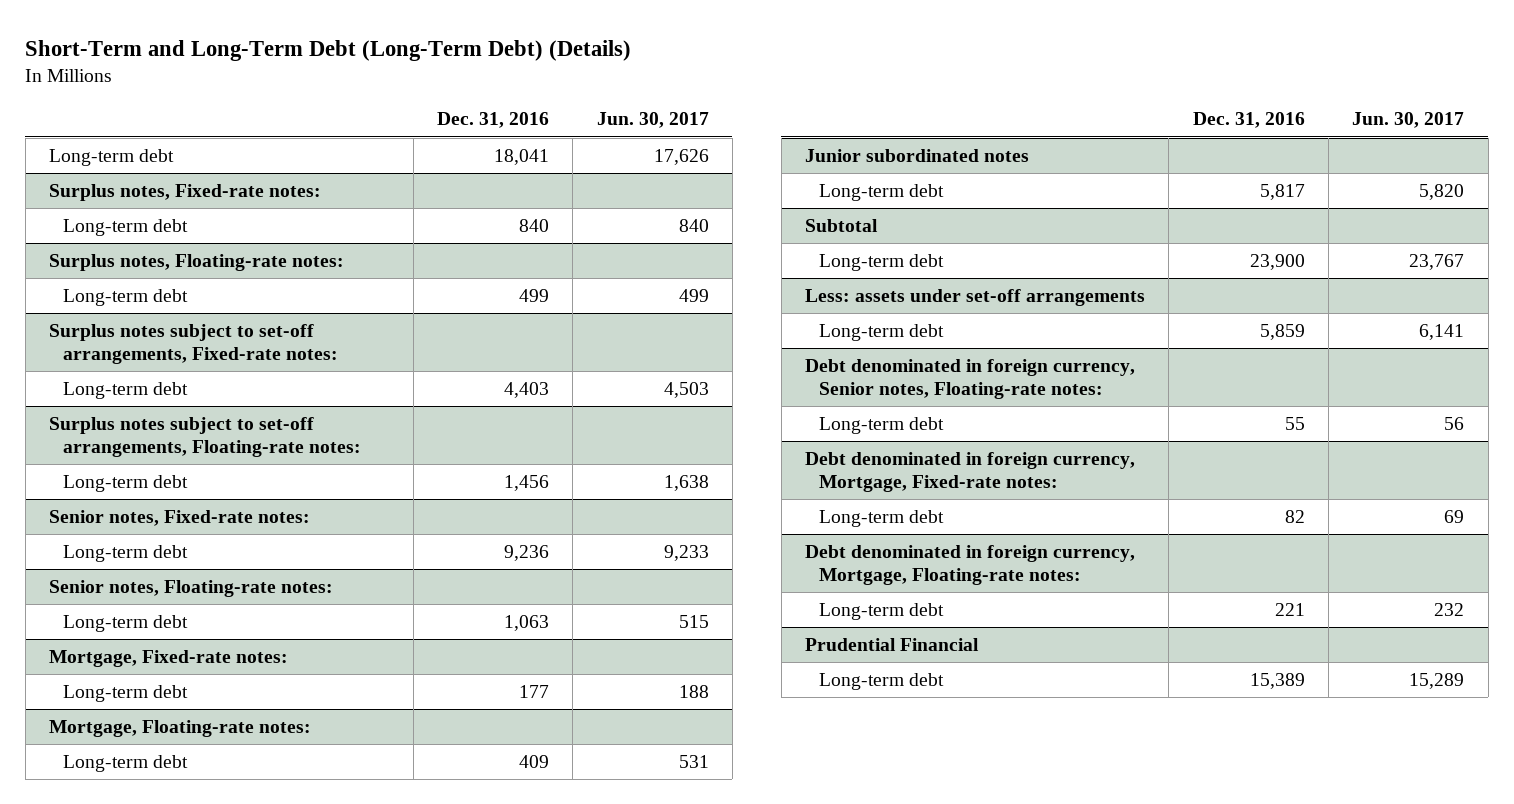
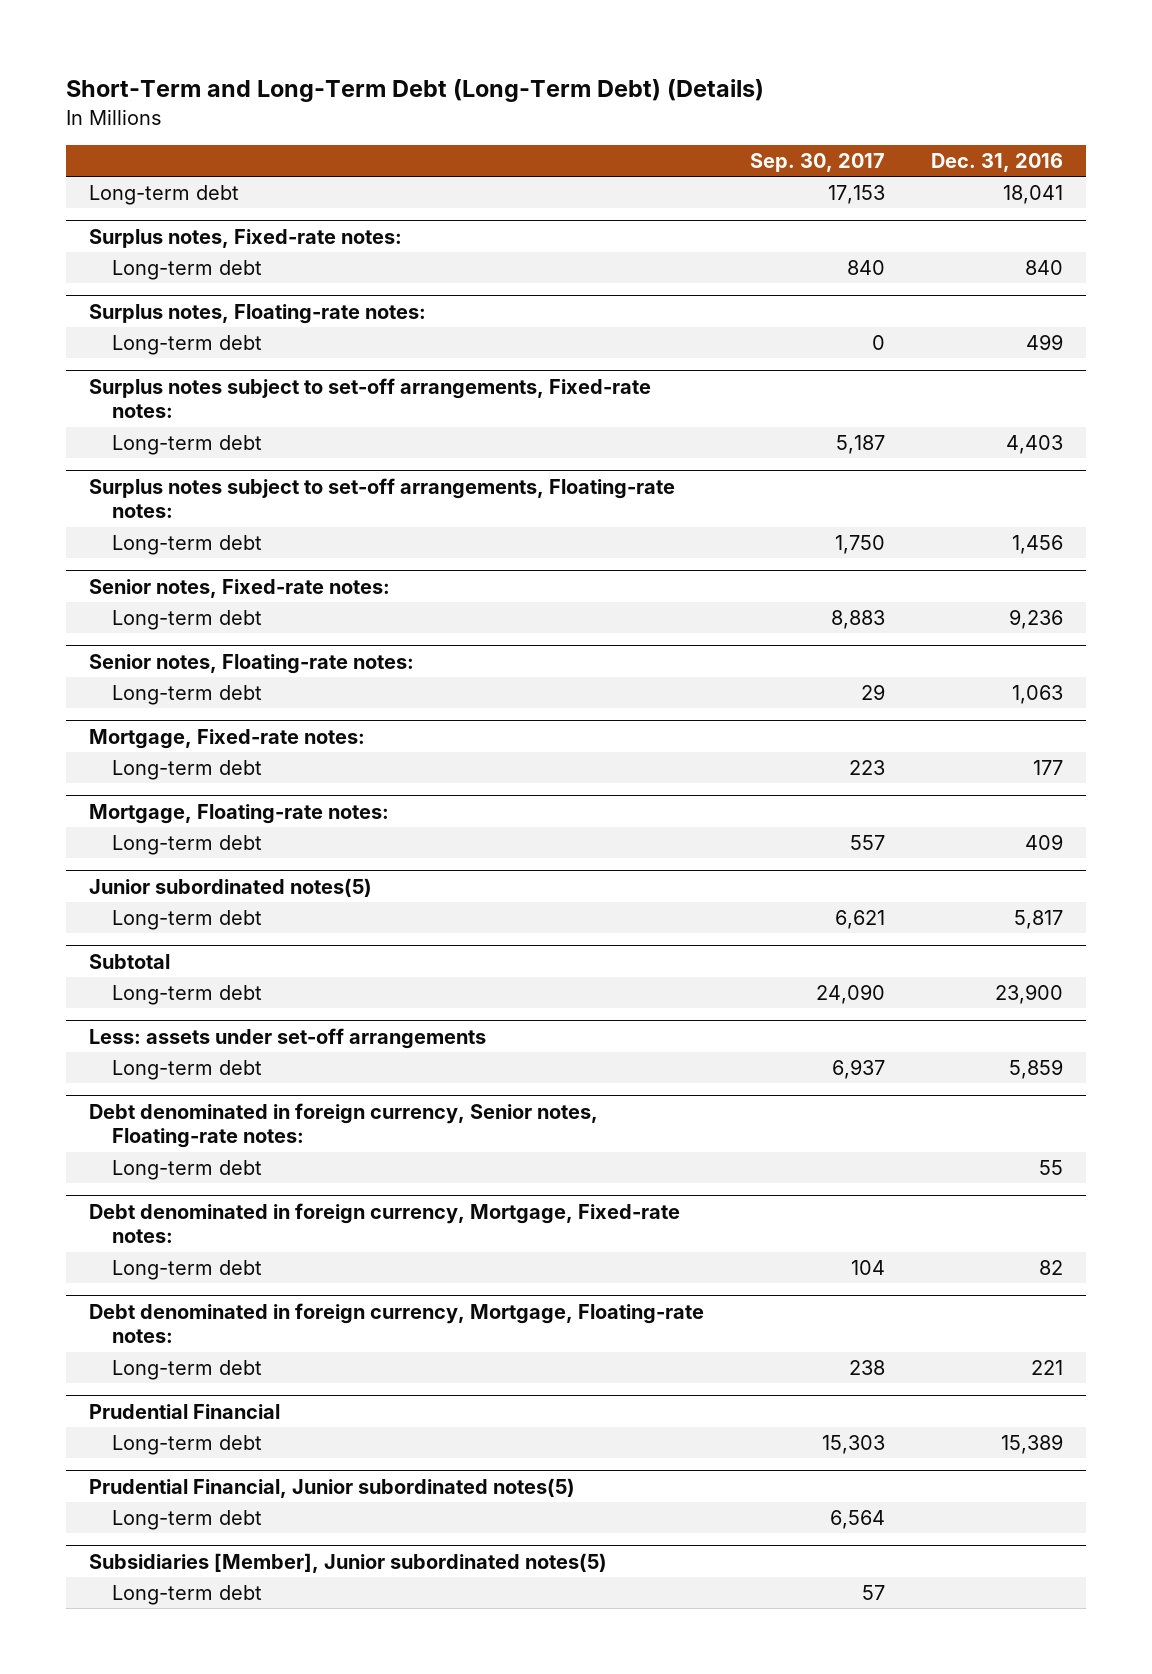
[596,112,709,129] Jun. 30, 2017 -> none
none -> [750,153,886,173] Sep. 30, 2017
[804,148,1029,162] Junior subordinated notes -> [89,877,373,897] Junior subordinated notes(5)
none -> [89,1477,576,1498] Prudential Financial, Junior subordinated notes(5)
none -> [111,1510,262,1531] Long-term debt
none -> [89,1552,608,1573] Subsidiaries [Member], Junior subordinated notes(5)
none -> [111,1585,262,1606] Long-term debt

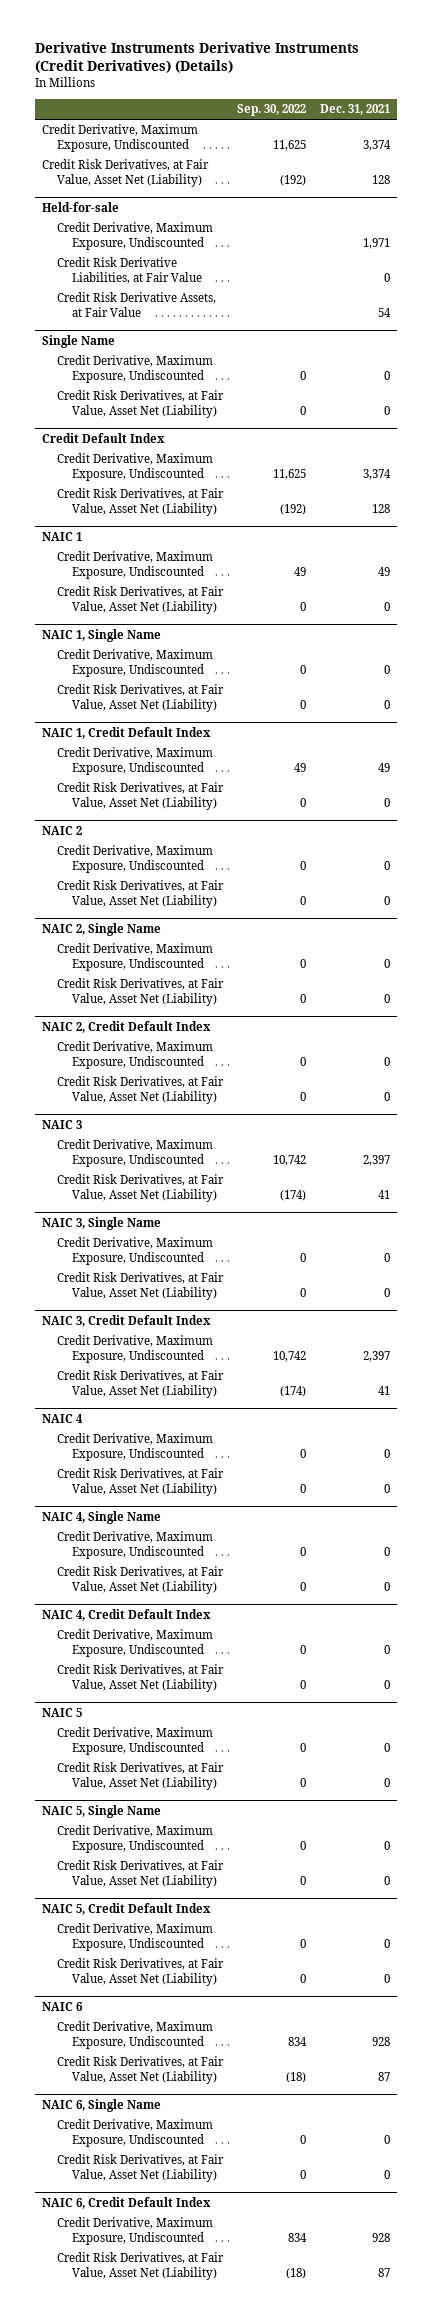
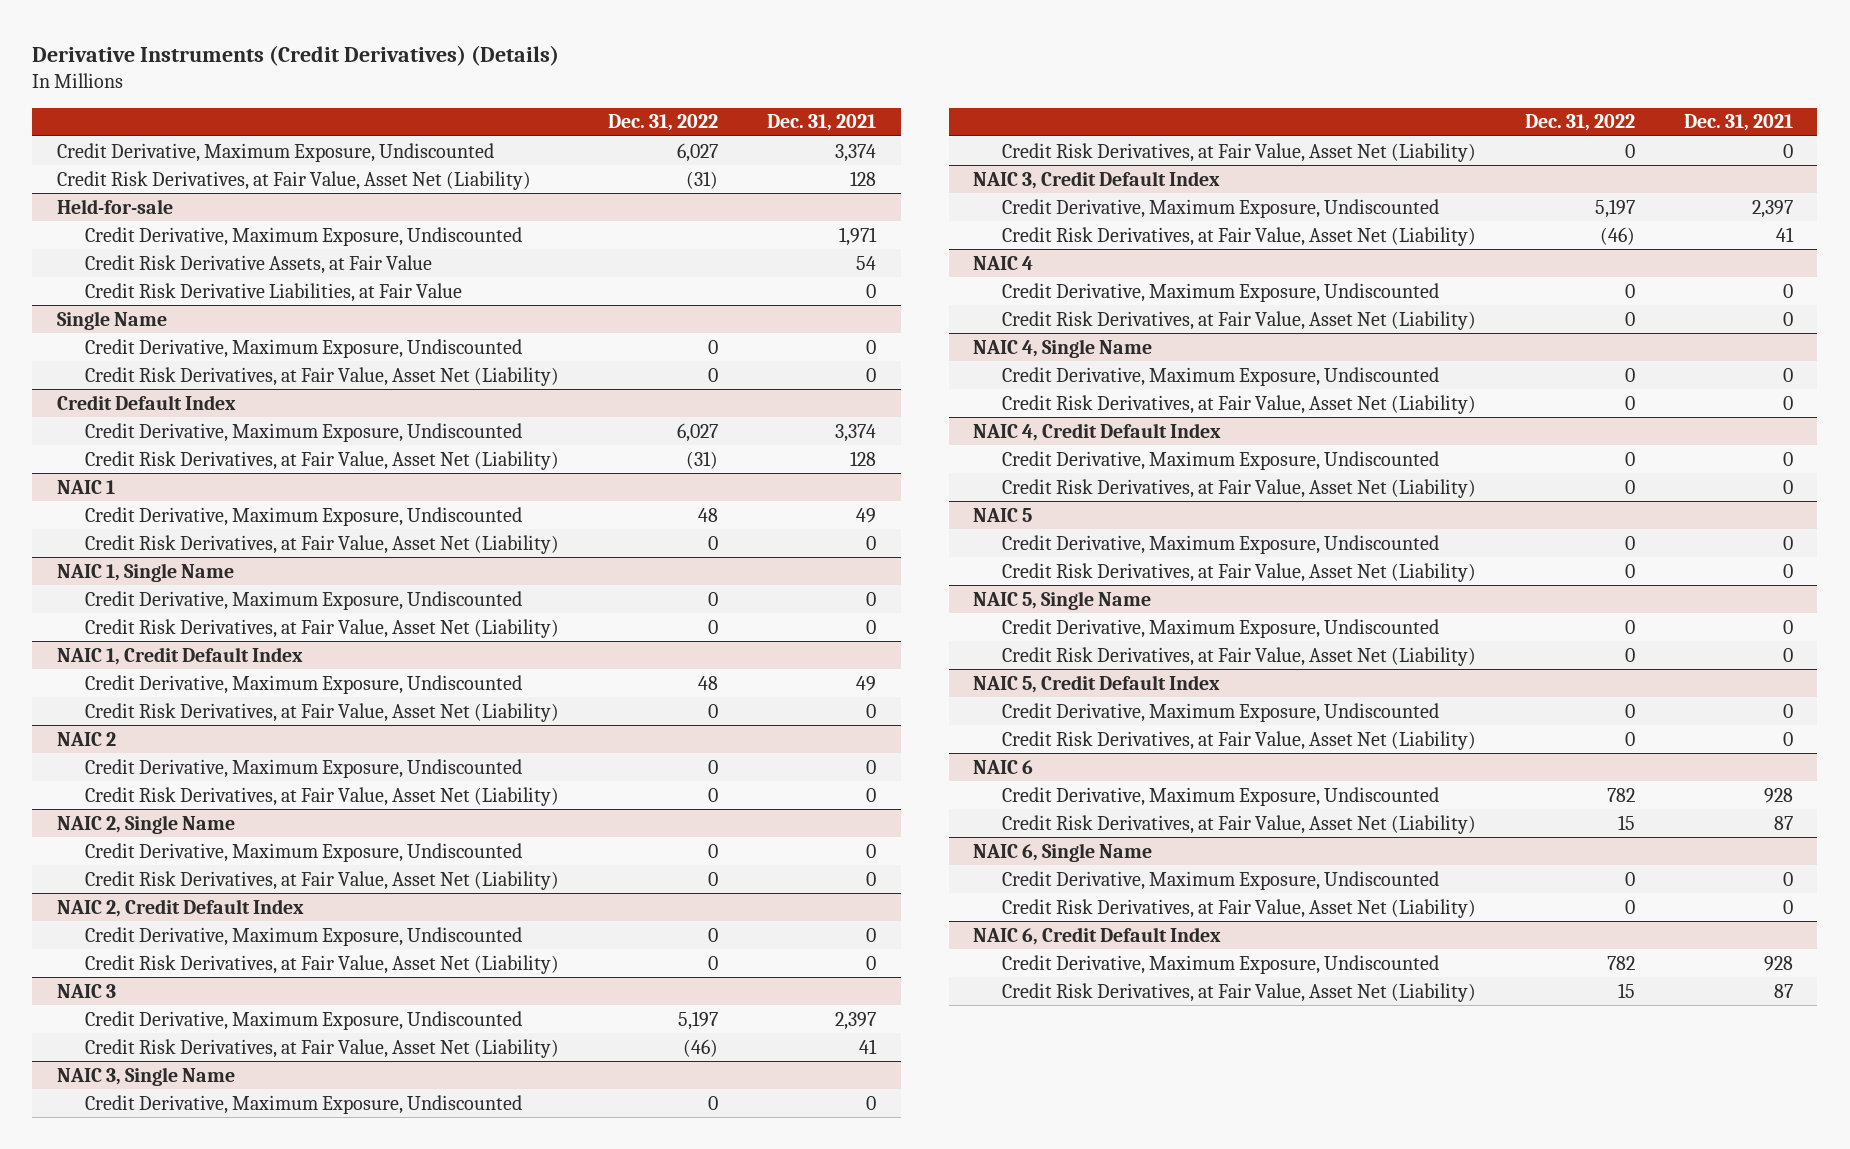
[34,41,359,74] Derivative Instruments Derivative Instruments (Credit Derivatives) (Details) -> [32,45,560,67] Derivative Instruments (Credit Derivatives) (Details)
[236,103,306,116] Sep. 30, 2022 -> none
none -> [608,114,719,132] Dec. 31, 2022
[56,257,202,285] Credit Risk Derivative Liabilities, at Fair Value -> [85,282,463,302] Credit Risk Derivative Liabilities, at Fair Value

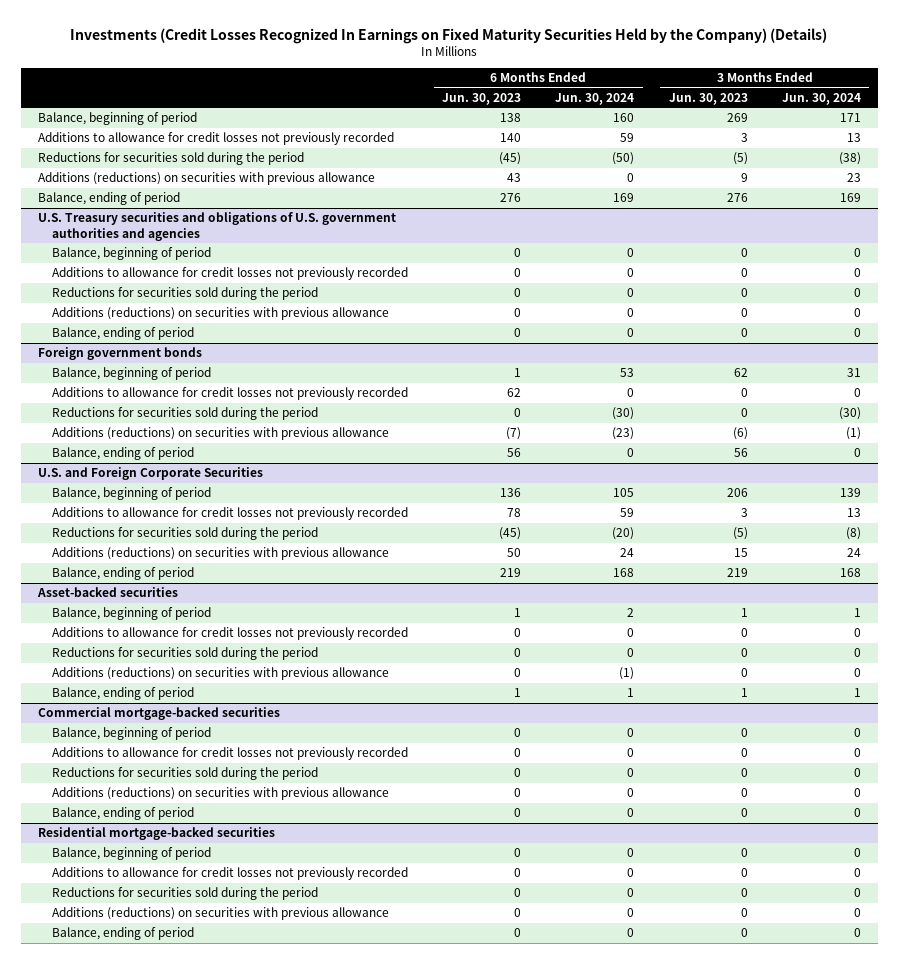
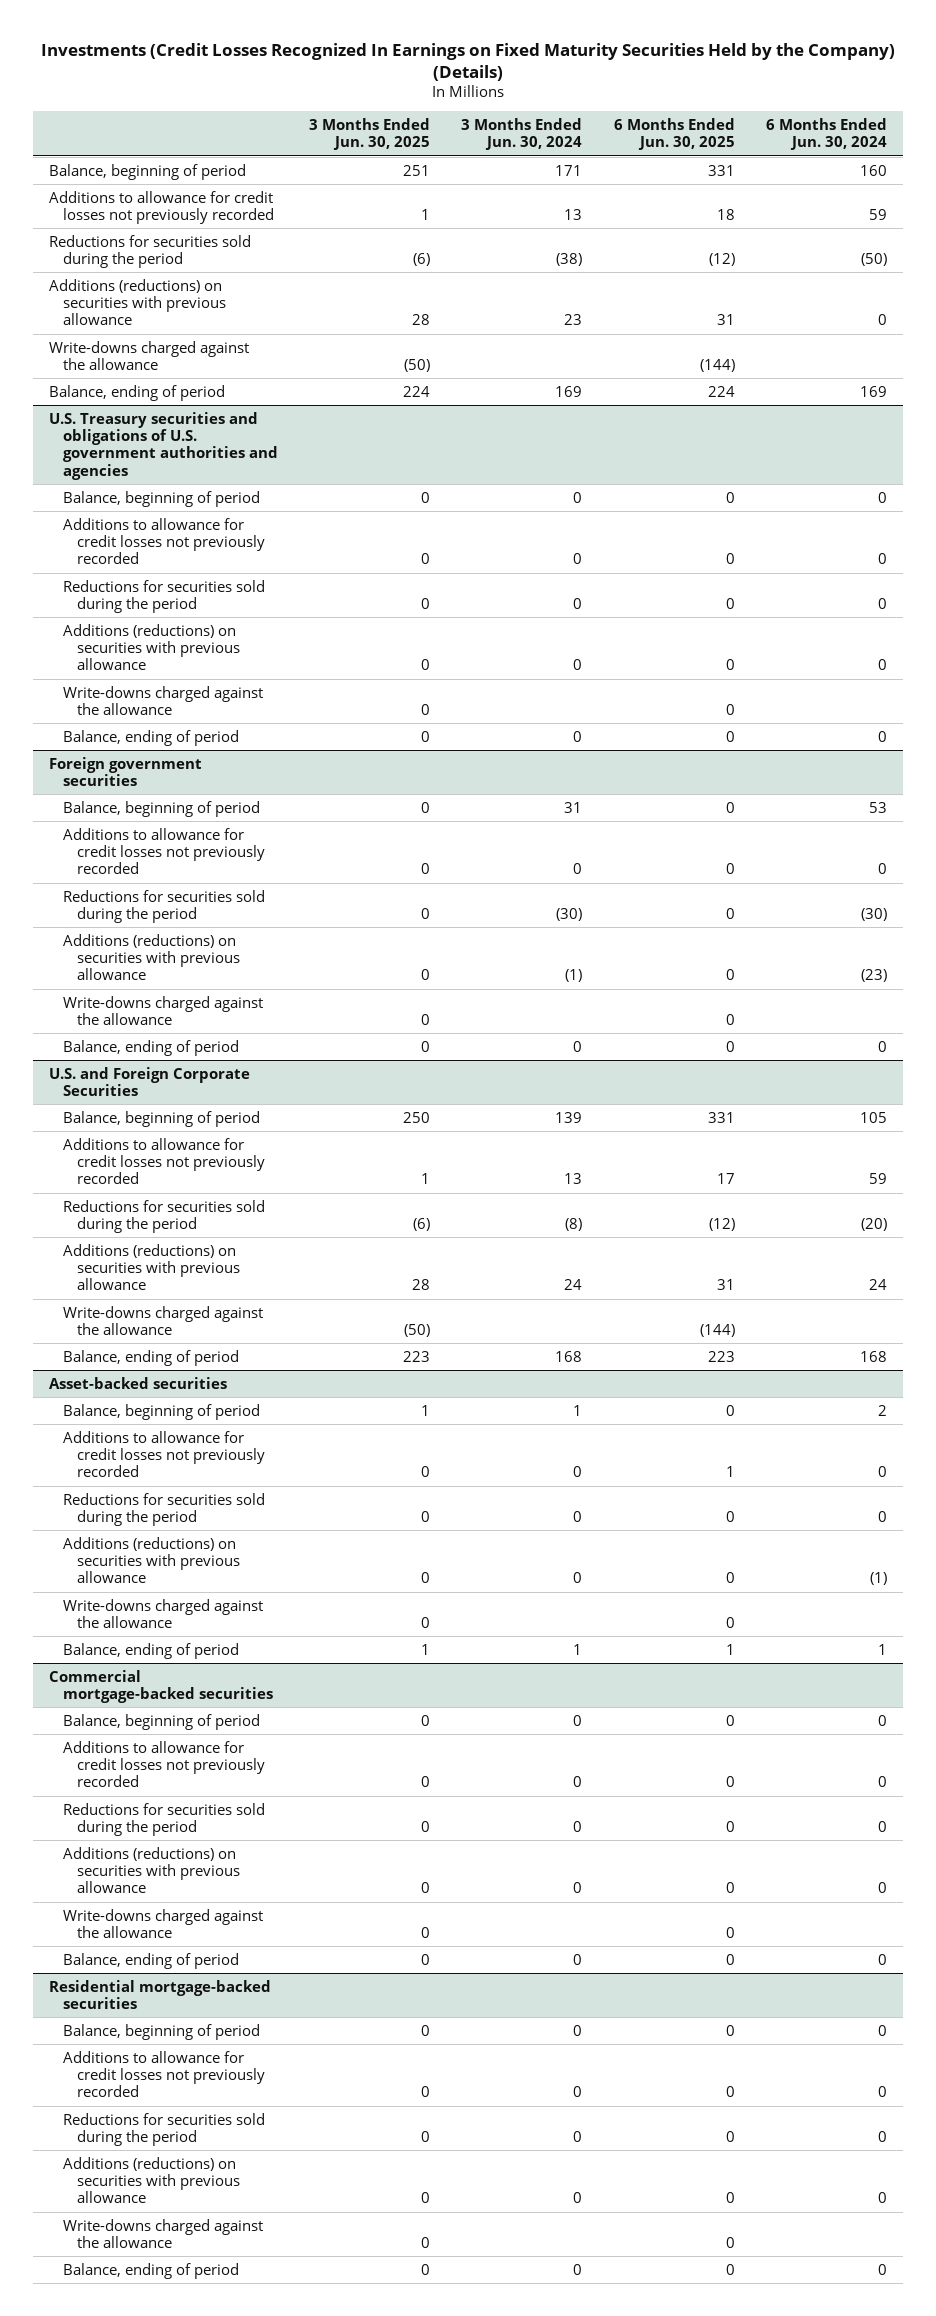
[442,92,522,105] Jun. 30, 2023 -> none
[668,92,748,105] Jun. 30, 2023 -> none
none -> [309,117,431,151] 3 Months Ended Jun. 30, 2025
none -> [613,117,735,151] 6 Months Ended Jun. 30, 2025
none -> [49,340,250,370] Write-downs charged against the allowance
none -> [62,685,263,715] Write-downs charged against the allowance
[38,347,203,361] Foreign government bonds -> [49,756,203,786] Foreign government securities
none -> [62,995,263,1025] Write-downs charged against the allowance
none -> [62,1305,263,1335] Write-downs charged against the allowance
none -> [62,1598,263,1628] Write-downs charged against the allowance
none -> [62,1908,263,1938] Write-downs charged against the allowance
none -> [62,2218,263,2248] Write-downs charged against the allowance

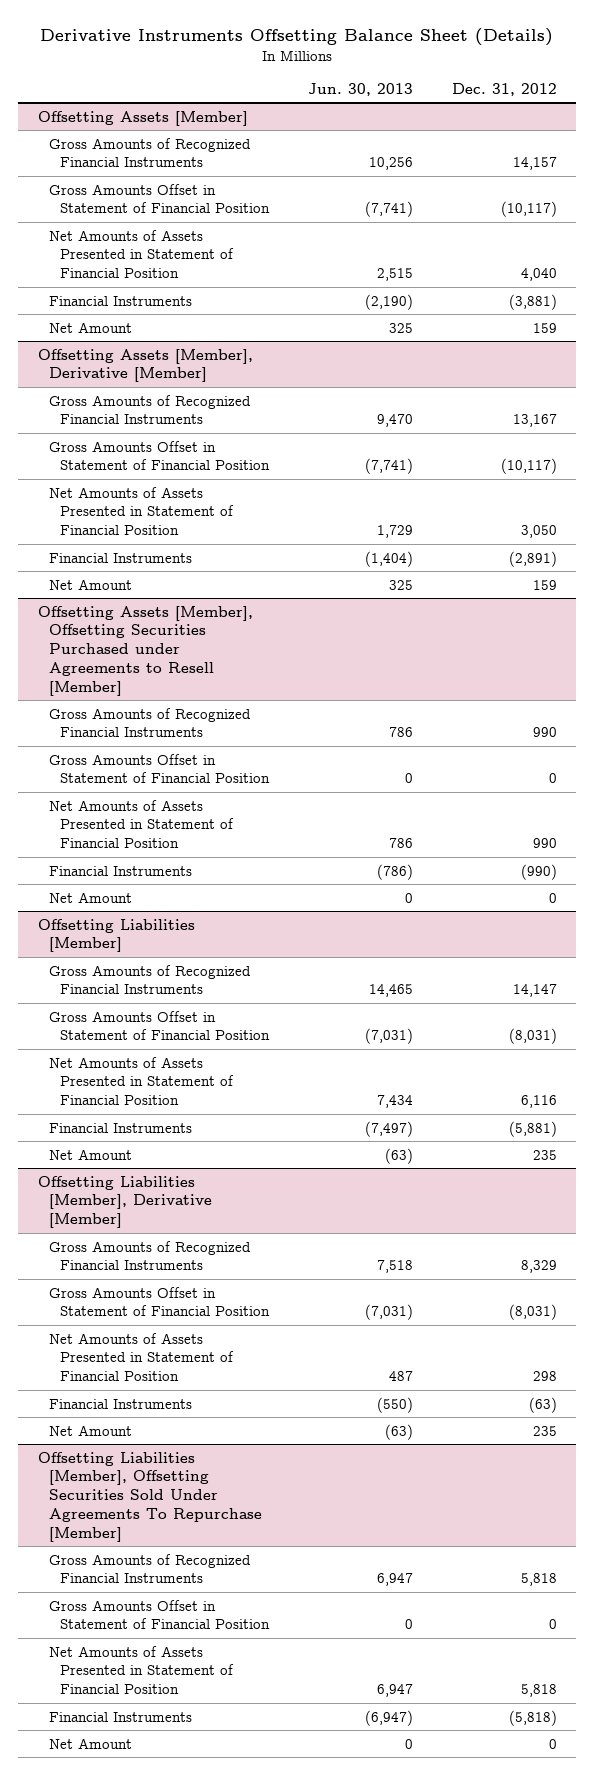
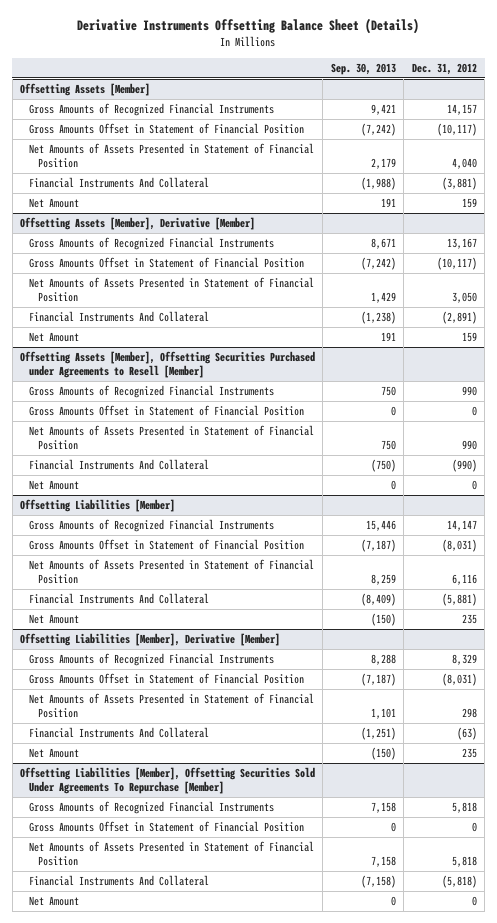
[307,82,413,96] Jun. 30, 2013 -> none
none -> [330,62,396,75] Sep. 30, 2013
[48,295,192,306] Financial Instruments -> [29,177,210,189] Financial Instruments And Collateral
[48,552,192,563] Financial Instruments -> [29,311,210,323] Financial Instruments And Collateral
[48,865,192,876] Financial Instruments -> [29,459,210,471] Financial Instruments And Collateral
[48,1122,192,1133] Financial Instruments -> [29,593,210,605] Financial Instruments And Collateral
[48,1398,192,1409] Financial Instruments -> [29,727,210,739] Financial Instruments And Collateral
[48,1711,192,1722] Financial Instruments -> [29,875,210,887] Financial Instruments And Collateral

